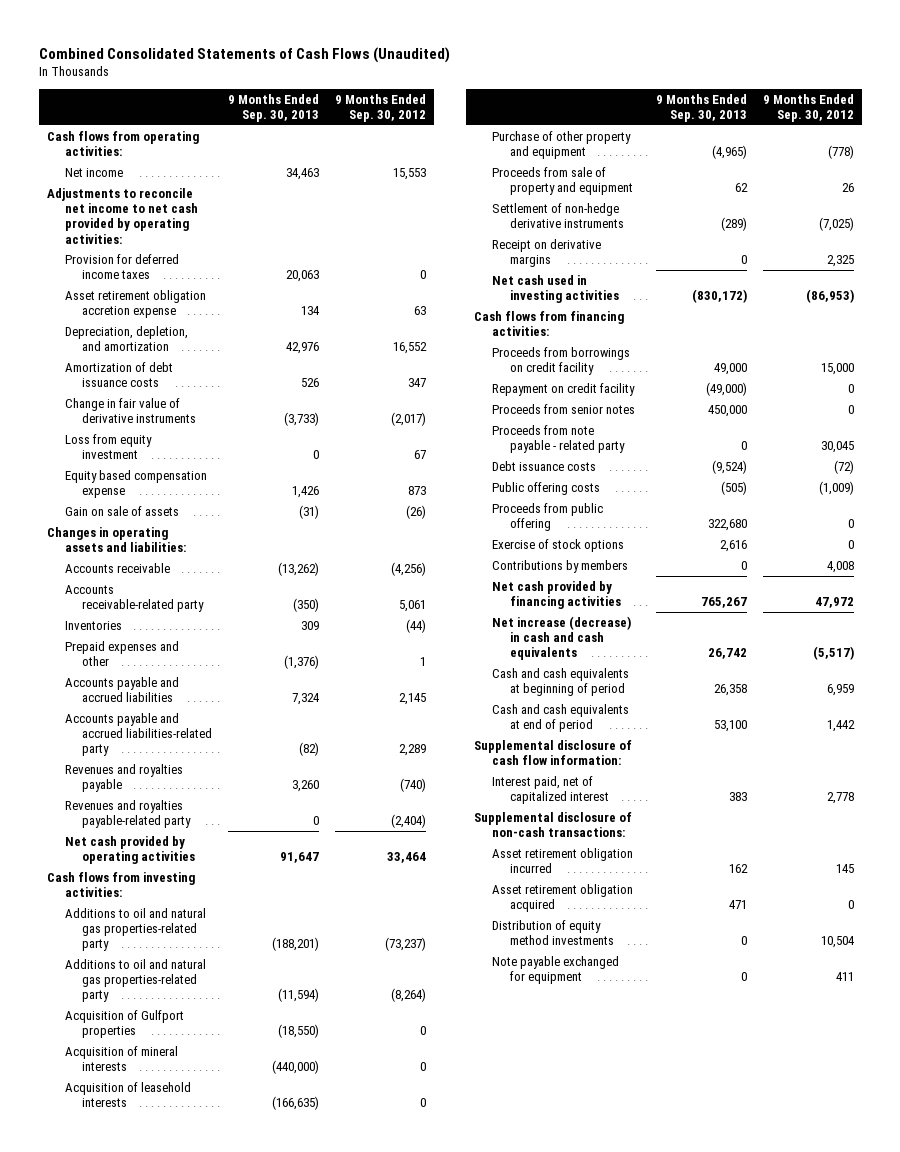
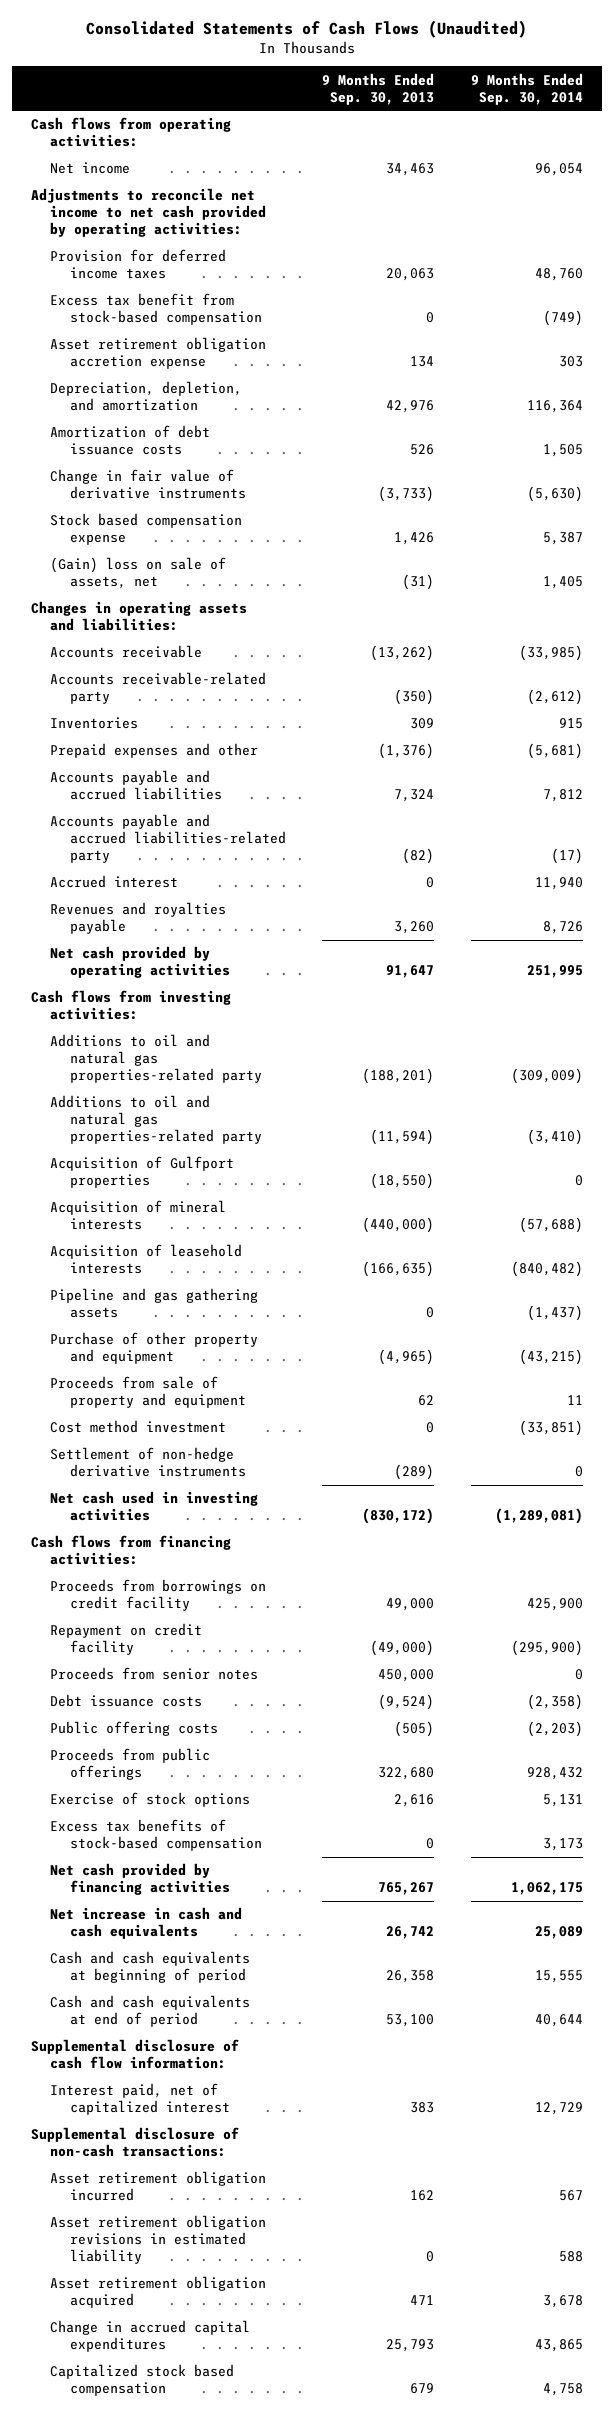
[38,46,450,63] Combined Consolidated Statements of Cash Flows (Unaudited) -> [85,19,527,38] Consolidated Statements of Cash Flows (Unaudited)
[335,93,427,123] 9 Months Ended Sep. 30, 2012 -> none
none -> [471,72,584,105] 9 Months Ended Sep. 30, 2014
none -> [50,293,262,326] Excess tax benefit from stock-based compensation
[64,433,152,460] Loss from equity investment -> none
[64,469,207,499] Equity based compensation expense -> [50,513,243,546] Stock based compensation expense
[64,505,179,516] Gain on sale of assets -> [50,557,227,590] (Gain) loss on sale of assets, net
none -> [50,875,179,889] Accrued interest
[64,799,192,829] Revenues and royalties payable-related party -> none
none -> [50,1288,259,1319] Pipeline and gas gathering assets
none -> [50,1420,227,1434] Cost method investment
[492,238,602,268] Receipt on derivative margins -> none
[492,424,625,454] Proceeds from note payable - related party -> none
[492,502,604,532] Proceeds from public offering -> [50,1748,211,1781] Proceeds from public offerings
[492,559,629,573] Contributions by members -> none
none -> [50,1819,262,1852] Excess tax benefits of stock-based compensation
[492,615,632,661] Net increase (decrease) in cash and cash equivalents -> [50,1907,243,1940] Net increase in cash and cash equivalents
none -> [50,2215,267,2265] Asset retirement obligation revisions in estimated liability
[492,919,614,946] Distribution of equity method investments -> none
[492,955,620,985] Note payable exchanged for equipment -> none
none -> [50,2320,251,2353] Change in accrued capital expenditures
none -> [50,2364,235,2397] Capitalized stock based compensation

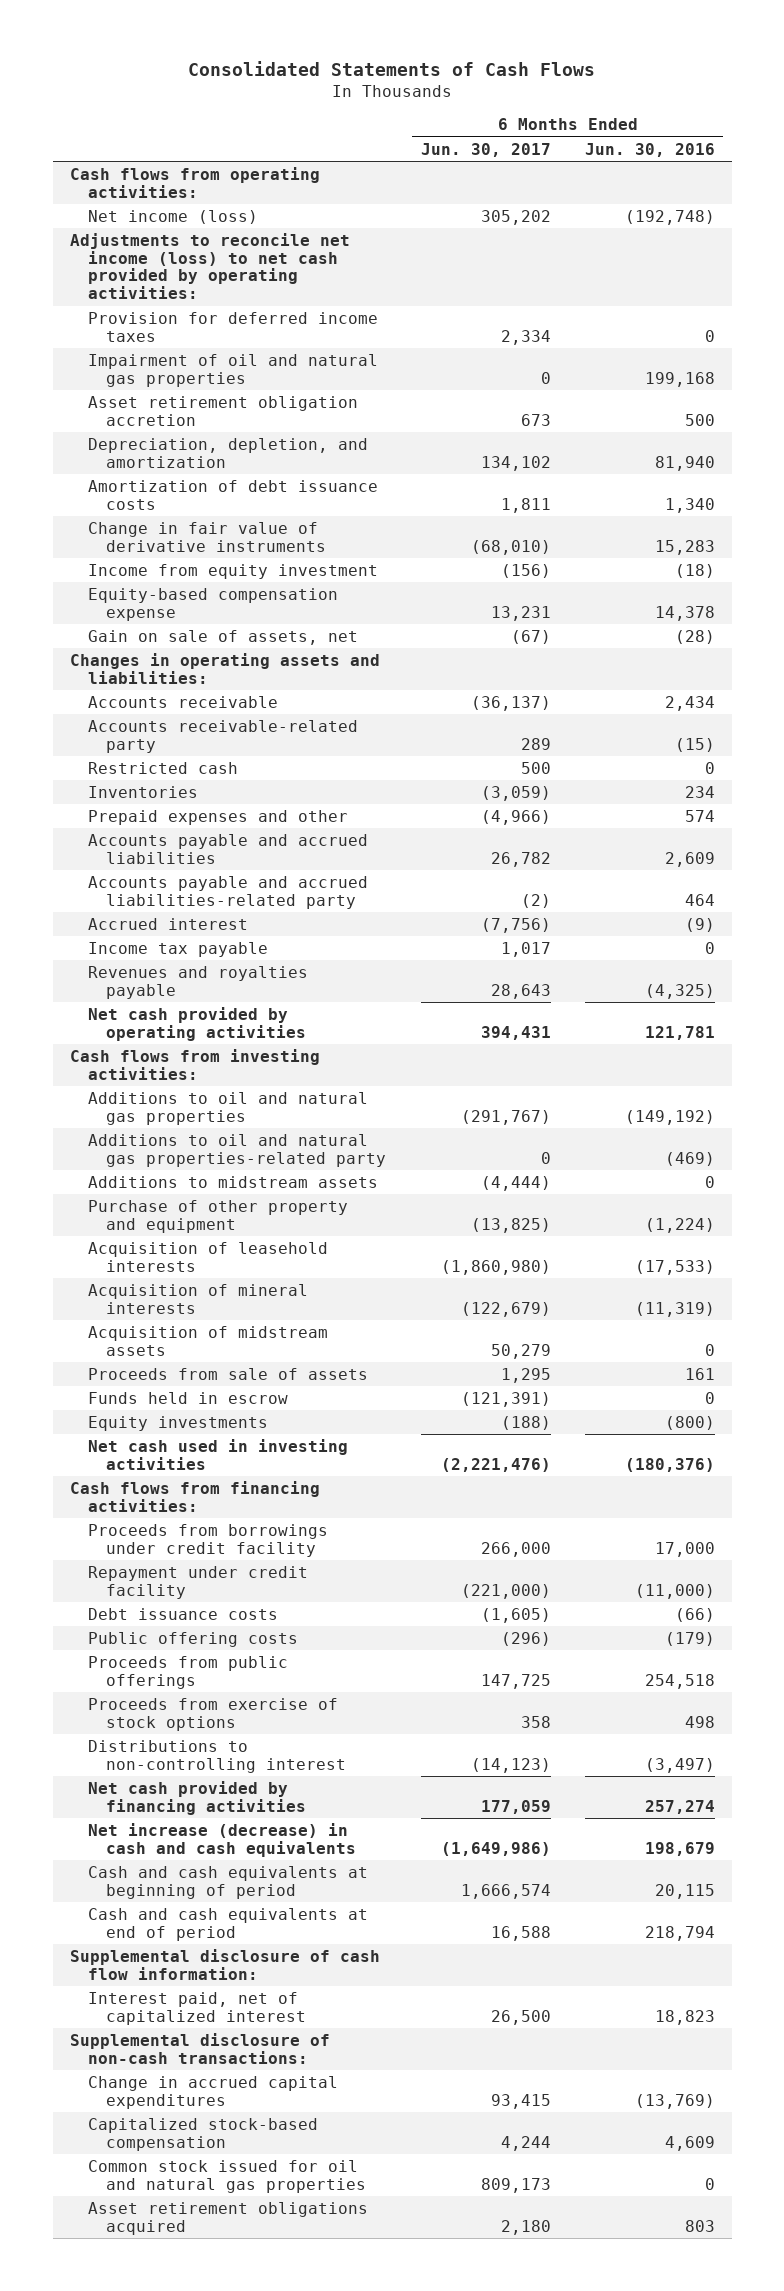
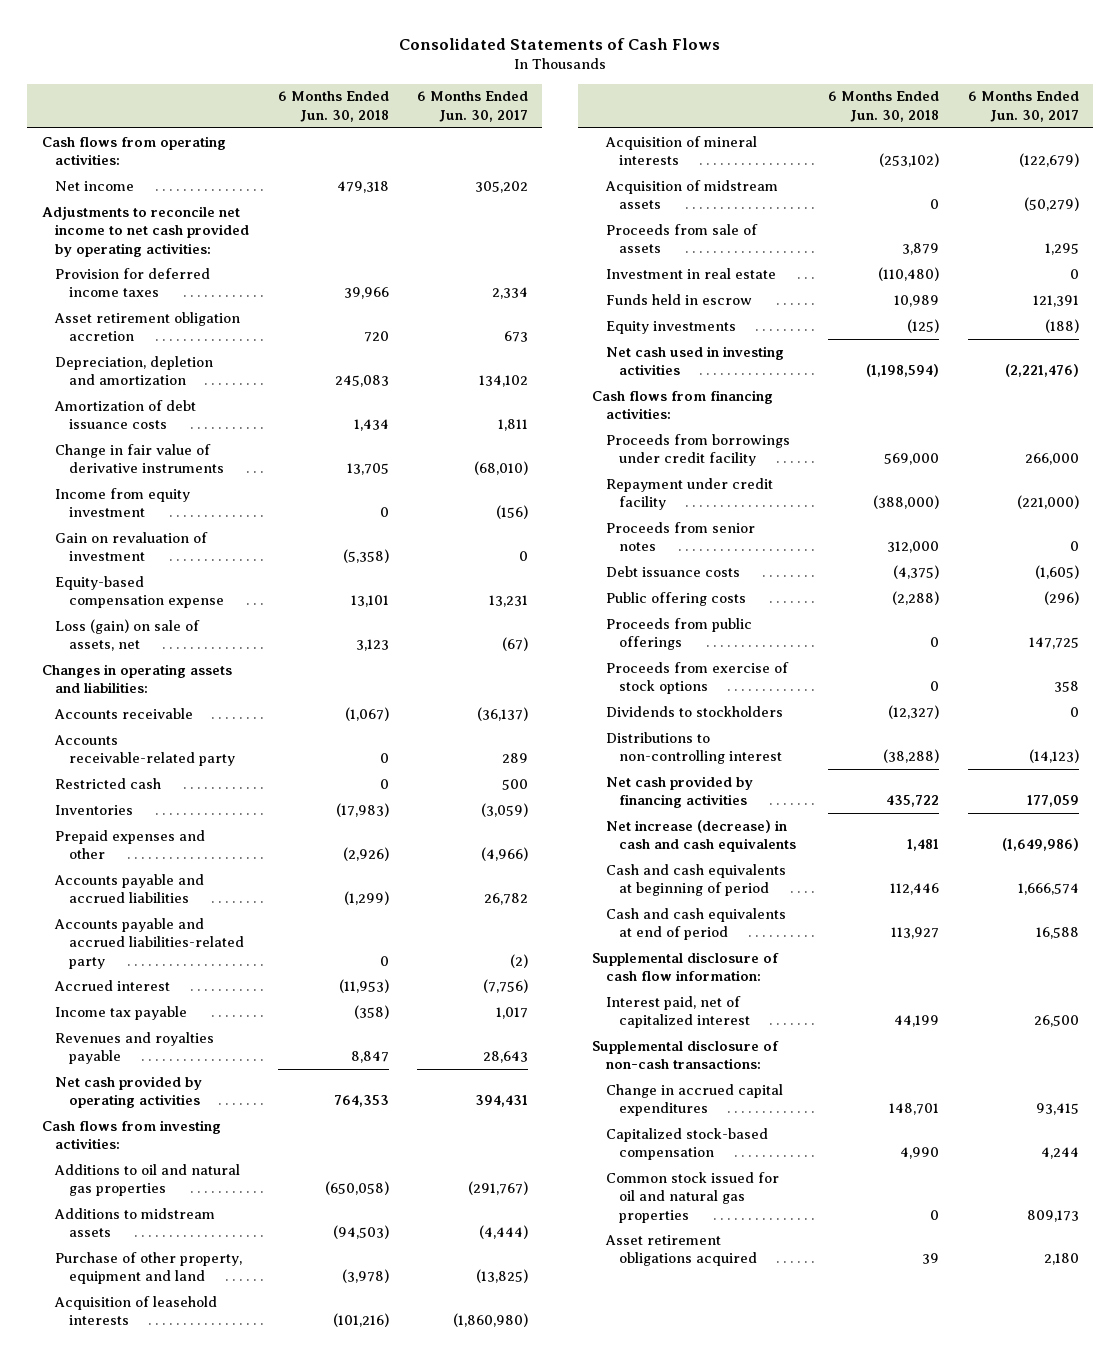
[584,142,715,157] Jun. 30, 2016 -> none
none -> [277,91,389,122] 6 Months Ended Jun. 30, 2018
[87,209,258,224] Net income (loss) -> [55,180,135,191] Net income
[69,232,350,300] Adjustments to reconcile net income (loss) to net cash provided by operating activities: -> [41,205,250,257] Adjustments to reconcile net income to net cash provided by operating activities:
[87,353,378,387] Impairment of oil and natural gas properties -> none
[87,437,368,468] Depreciation, depletion, and amortization -> [55,355,214,386] Depreciation, depletion and amortization
none -> [55,531,209,562] Gain on revaluation of investment
[87,629,358,645] Gain on sale of assets, net -> [55,618,201,652] Loss (gain) on sale of assets, net
[87,1133,387,1167] Additions to oil and natural gas properties-related party -> none
[87,1199,348,1233] Purchase of other property and equipment -> [55,1251,243,1285] Purchase of other property, equipment and land
[490,1343,551,1359] 50,279 -> [1023,197,1079,212] (50,279)
none -> [605,267,776,279] Investment in real estate
[460,1391,551,1407] (121,391) -> [1032,294,1079,307] 121,391
none -> [605,521,755,552] Proceeds from senior notes
none -> [605,705,783,717] Dividends to stockholders

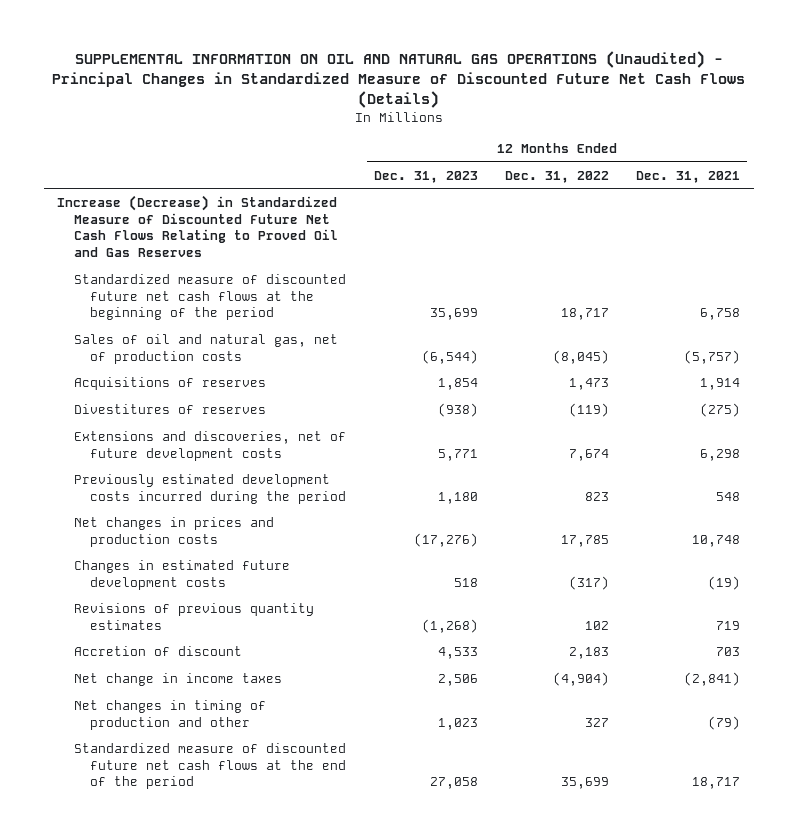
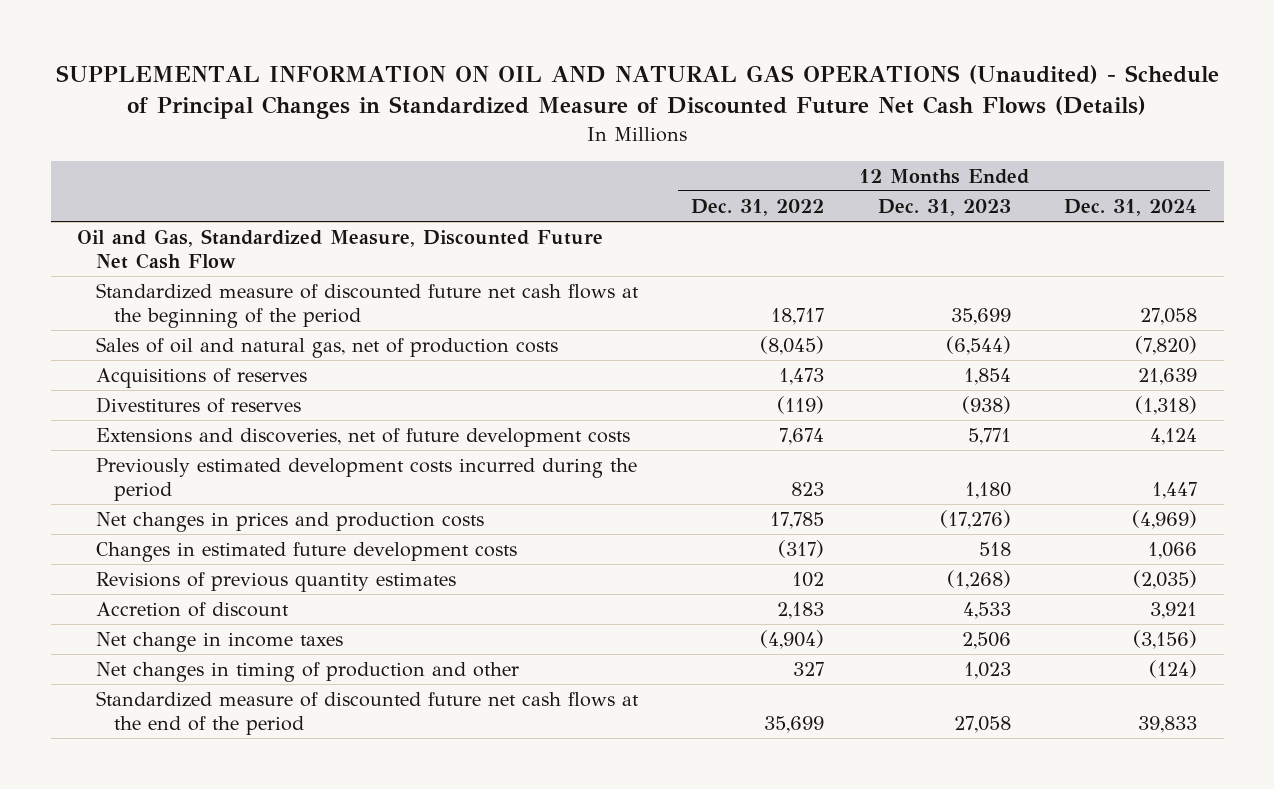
[51,50,745,109] SUPPLEMENTAL INFORMATION ON OIL AND NATURAL GAS OPERATIONS (Unaudited) - Principal Changes in Standardized Measure of Discounted Future Net Cash Flows (Details) -> [56,65,1220,120] SUPPLEMENTAL INFORMATION ON OIL AND NATURAL GAS OPERATIONS (Unaudited) - Schedule of Principal Changes in Standardized Measure of Discounted Future Net Cash Flows (Details)
[635,170,740,183] Dec. 31, 2021 -> none
none -> [1063,198,1197,216] Dec. 31, 2024
[57,194,338,258] Increase (Decrease) in Standardized Measure of Discounted Future Net Cash Flows Relating to Proved Oil and Gas Reserves -> [77,229,604,269] Oil and Gas, Standardized Measure, Discounted Future Net Cash Flow

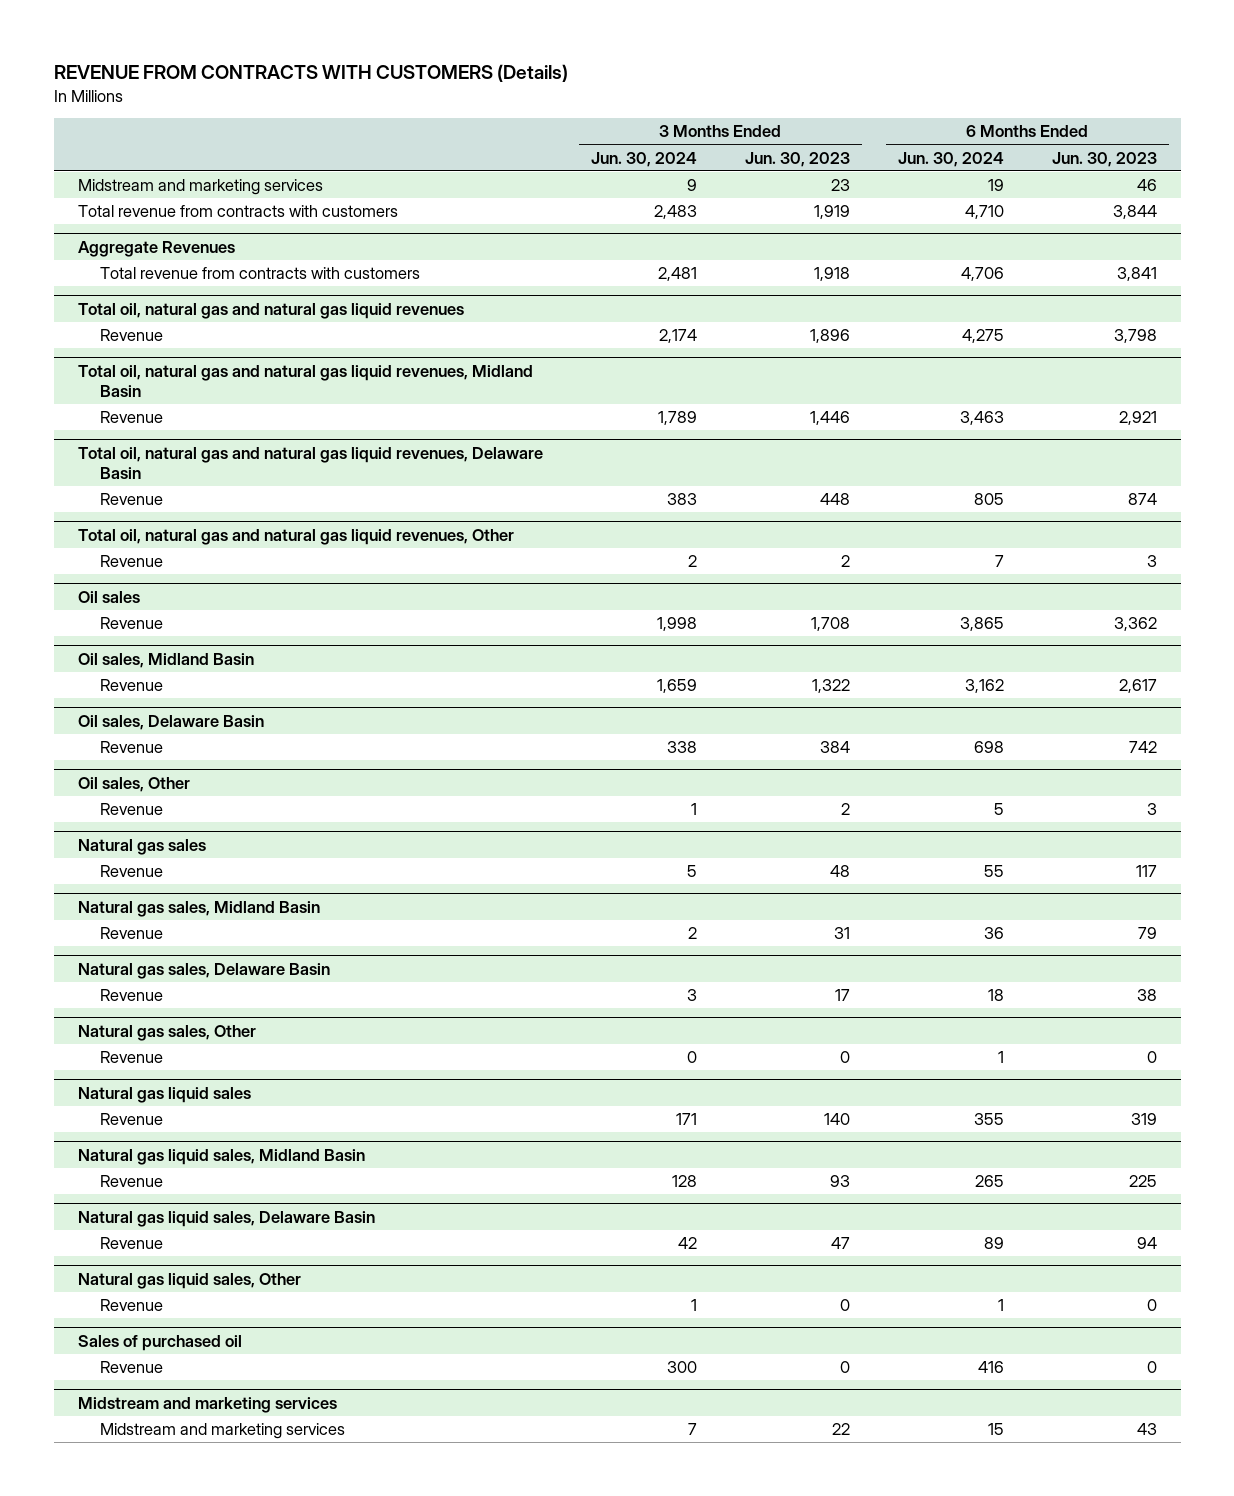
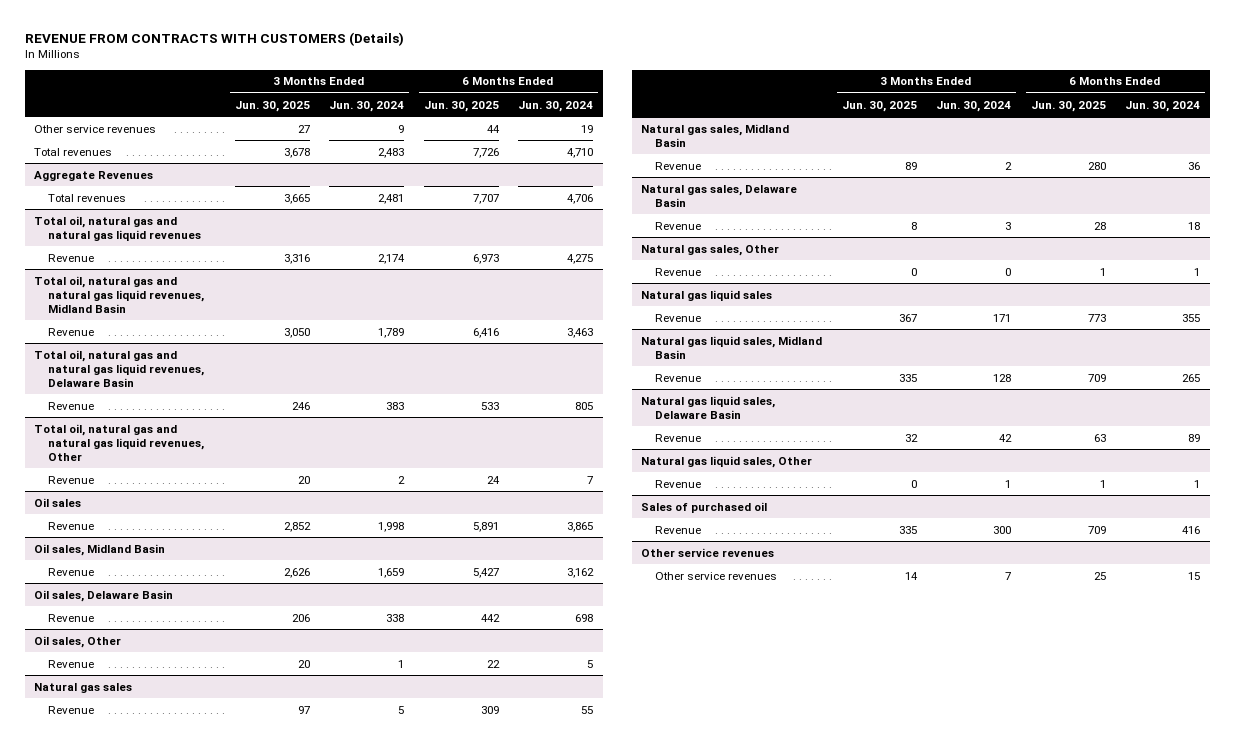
[744,151,850,167] Jun. 30, 2023 -> none
[1051,151,1157,167] Jun. 30, 2023 -> none
none -> [234,100,310,112] Jun. 30, 2025
none -> [423,100,499,112] Jun. 30, 2025
[77,179,323,196] Midstream and marketing services -> [34,124,157,133] Other service revenues
[77,205,398,218] Total revenue from contracts with customers -> [34,147,113,156] Total revenues
[100,267,421,280] Total revenue from contracts with customers -> [48,193,127,202] Total revenues
[77,1397,337,1414] Midstream and marketing services -> none
none -> [641,547,775,557] Other service revenues
[100,1423,346,1440] Midstream and marketing services -> [655,571,778,580] Other service revenues

